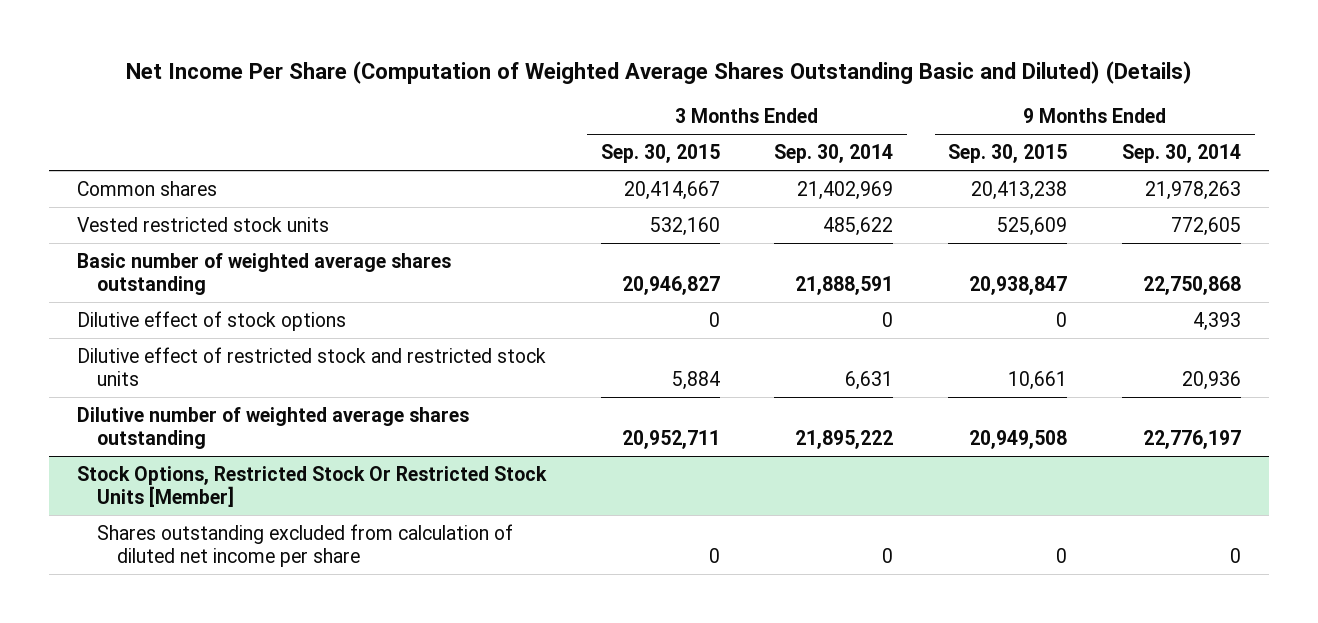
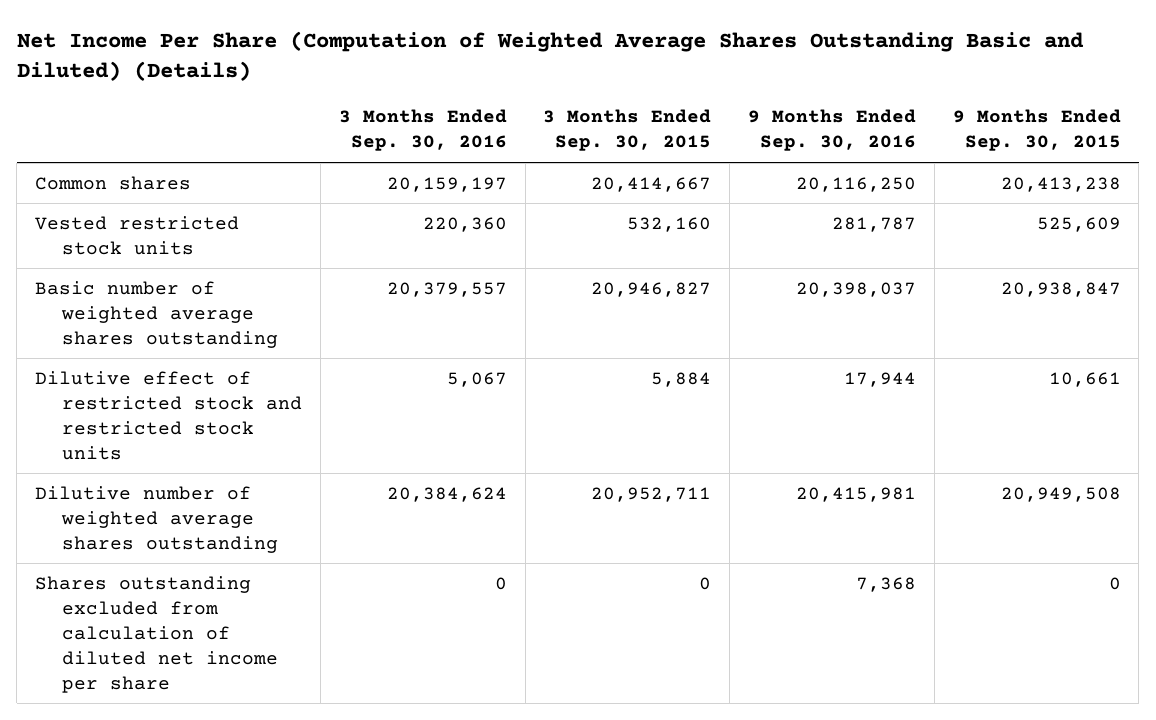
[774,144,894,164] Sep. 30, 2014 -> none
[1122,144,1242,164] Sep. 30, 2014 -> none
none -> [338,109,507,152] 3 Months Ended Sep. 30, 2016
none -> [748,109,917,152] 9 Months Ended Sep. 30, 2016
[76,310,346,331] Dilutive effect of stock options -> none
[76,465,547,507] Stock Options, Restricted Stock Or Restricted Stock Units [Member] -> none

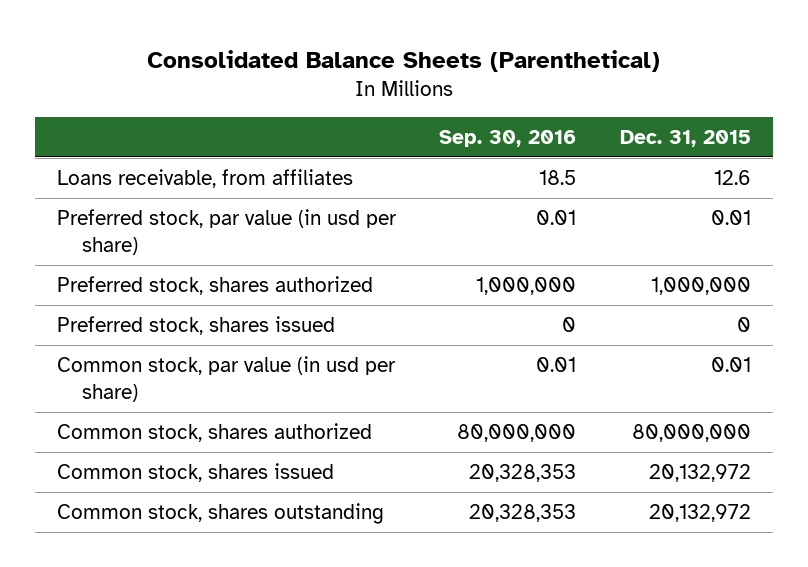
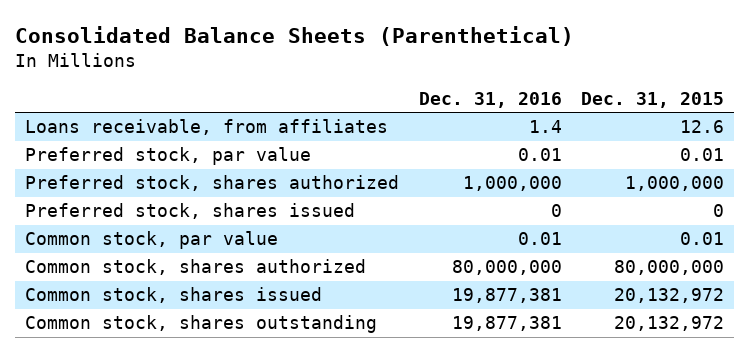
[439,129,577,147] Sep. 30, 2016 -> none
none -> [418,91,562,108] Dec. 31, 2016
[56,208,397,255] Preferred stock, par value (in usd per share) -> [25,147,312,166] Preferred stock, par value
[56,355,396,402] Common stock, par value (in usd per share) -> [25,231,279,250] Common stock, par value

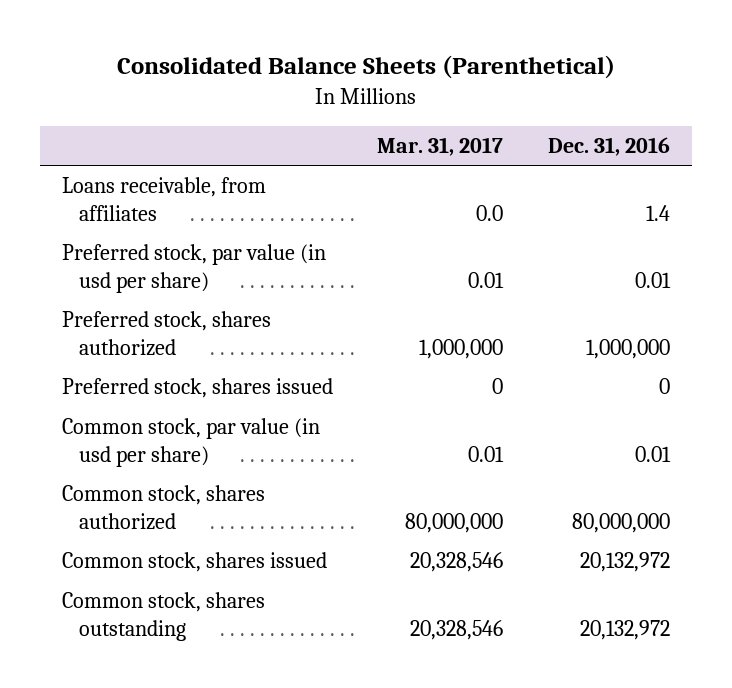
[581,91,725,108] Dec. 31, 2015 -> none
none -> [377,136,504,156] Mar. 31, 2017
[25,147,312,166] Preferred stock, par value -> [62,244,327,293] Preferred stock, par value (in usd per share)
[25,231,279,250] Common stock, par value -> [62,418,321,467] Common stock, par value (in usd per share)
[451,288,562,304] 19,877,381 -> [579,552,670,573] 20,132,972
[451,316,562,332] 19,877,381 -> [579,619,670,640] 20,132,972

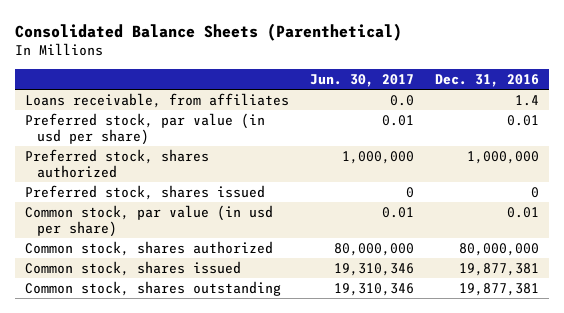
[377,136,504,156] Mar. 31, 2017 -> none
none -> [310,73,415,87] Jun. 30, 2017
[579,552,670,573] 20,132,972 -> [458,262,539,276] 19,877,381
[579,619,670,640] 20,132,972 -> [458,282,539,296] 19,877,381

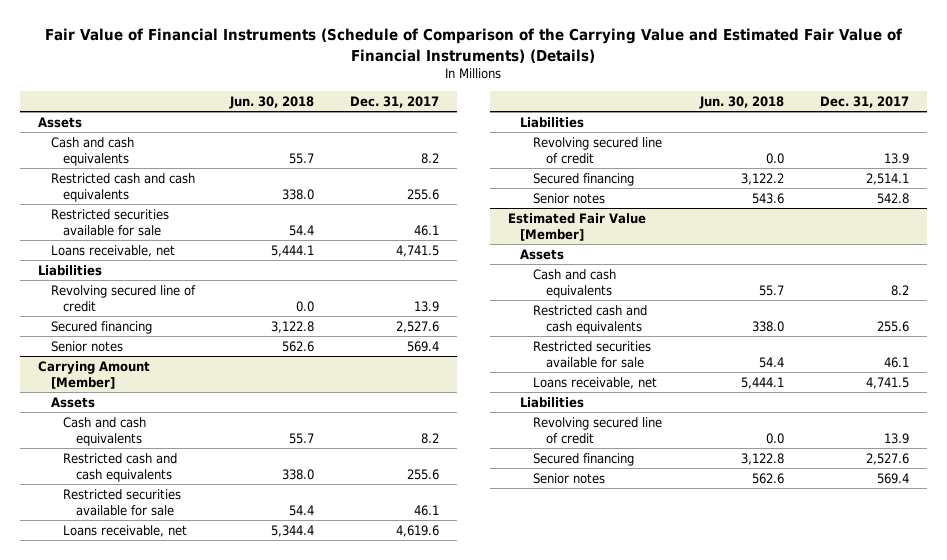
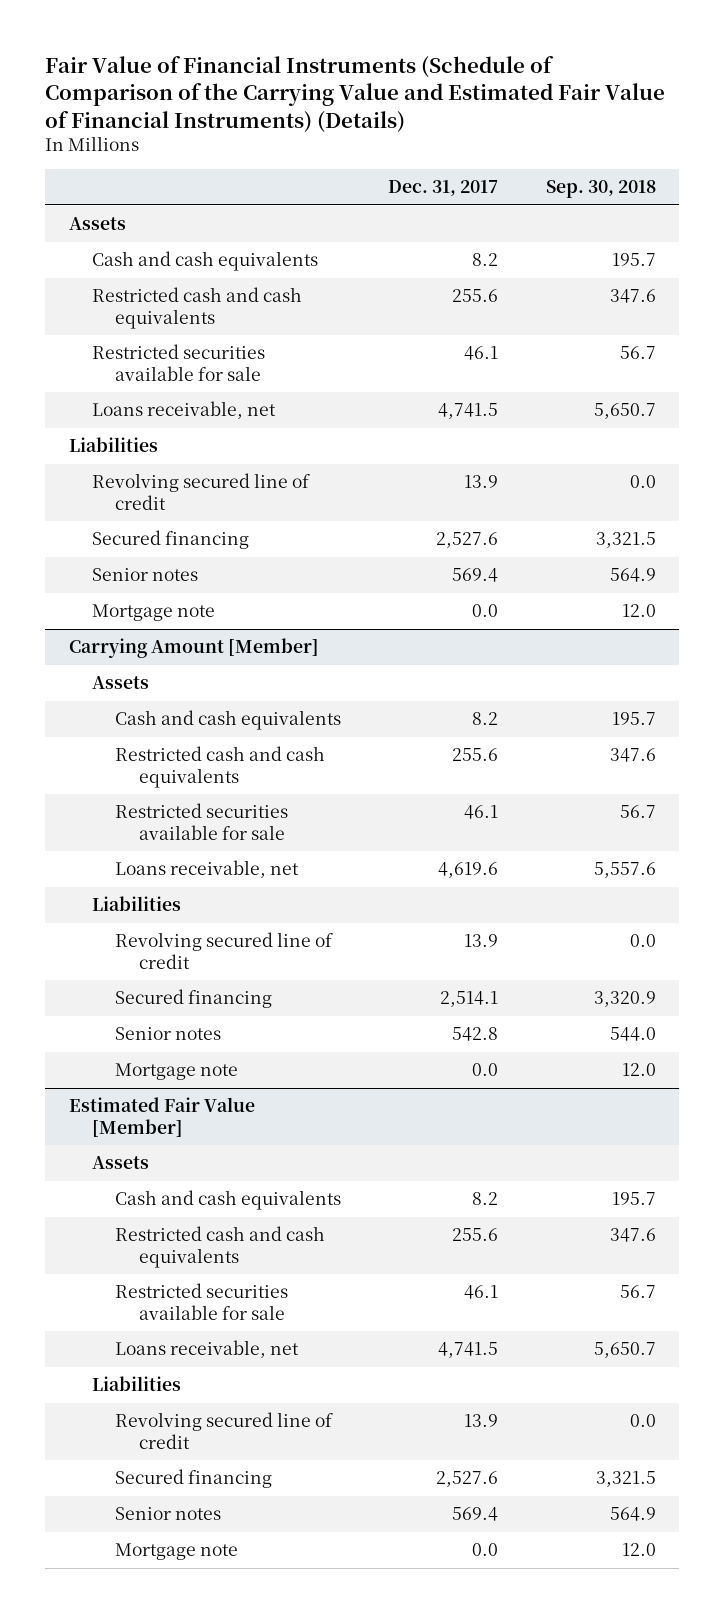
[229,96,315,110] Jun. 30, 2018 -> none
none -> [545,180,656,199] Sep. 30, 2018
none -> [91,604,215,622] Mortgage note
none -> [115,1063,239,1081] Mortgage note
none -> [115,1543,239,1561] Mortgage note

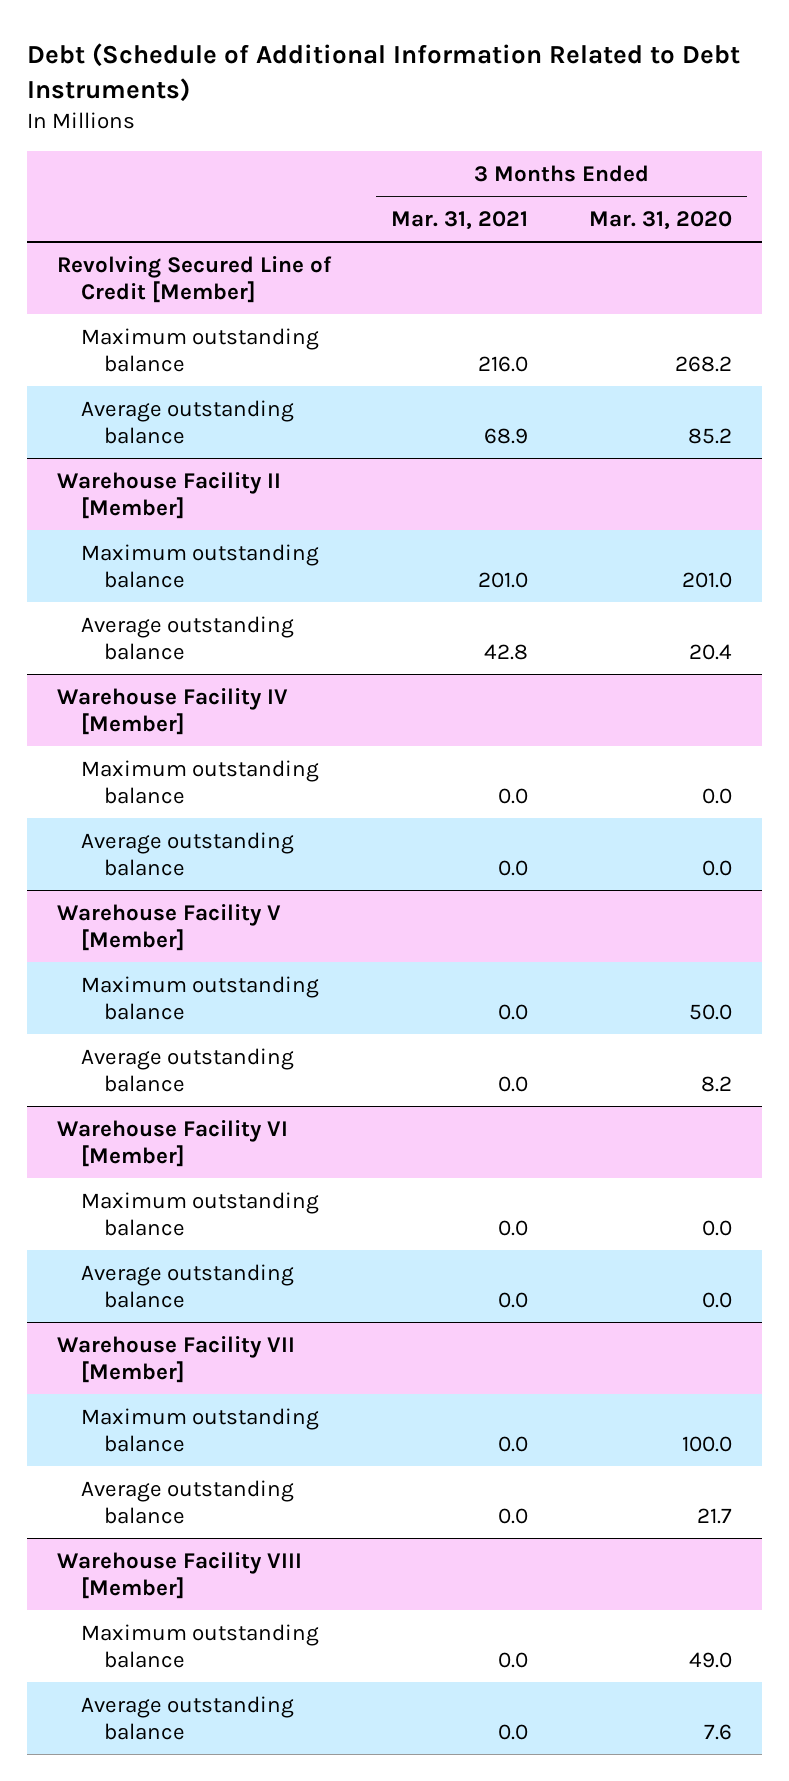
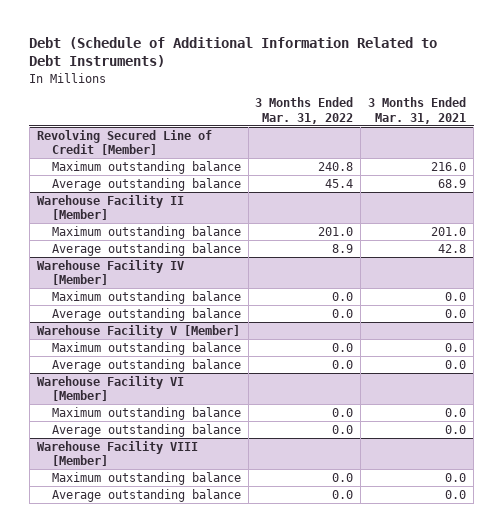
[588,210,732,230] Mar. 31, 2020 -> none
none -> [255,97,354,124] 3 Months Ended Mar. 31, 2022
[57,1335,296,1383] Warehouse Facility VII [Member] -> none
[80,1407,319,1452] Maximum outstanding balance -> none
[80,1479,294,1524] Average outstanding balance -> none

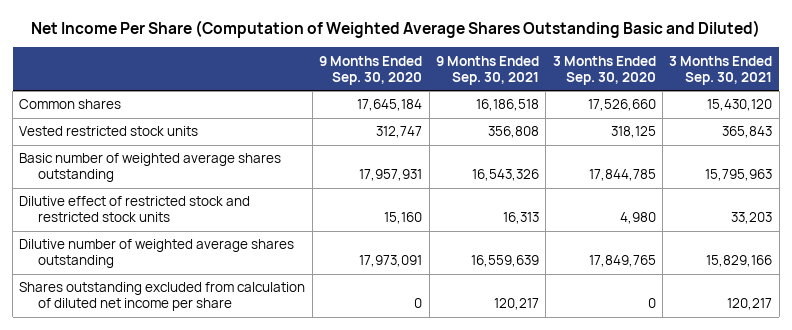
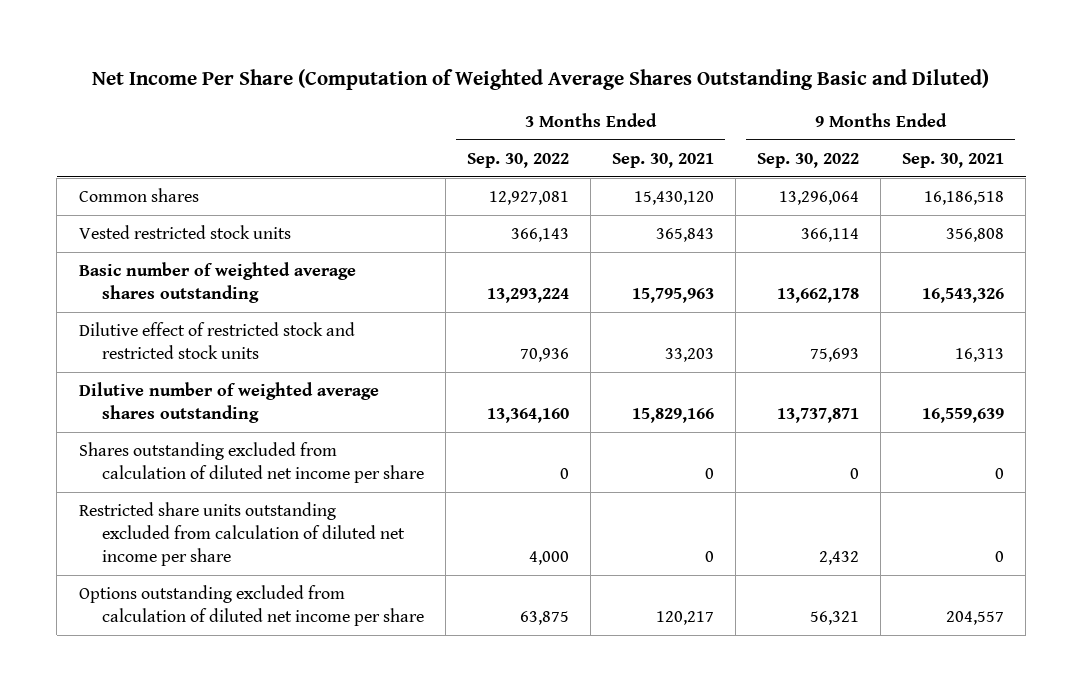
[319,55,423,85] 9 Months Ended Sep. 30, 2020 -> none
[552,55,656,85] 3 Months Ended Sep. 30, 2020 -> none
none -> [467,152,570,168] Sep. 30, 2022
none -> [757,152,860,168] Sep. 30, 2022
[493,298,539,311] 120,217 -> [995,468,1005,480] 0
[727,298,773,311] 120,217 -> [705,468,715,480] 0
none -> [78,502,405,567] Restricted share units outstanding excluded from calculation of diluted net income per share
none -> [78,585,424,627] Options outstanding excluded from calculation of diluted net income per share

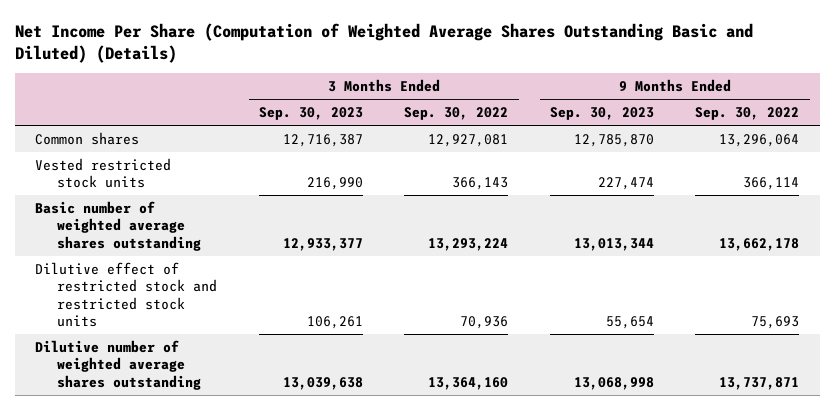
[92,68,990,90] Net Income Per Share (Computation of Weighted Average Shares Outstanding Basic and Diluted) -> [14,22,753,63] Net Income Per Share (Computation of Weighted Average Shares Outstanding Basic and Diluted) (Details)
[612,152,715,168] Sep. 30, 2021 -> none
[902,152,1005,168] Sep. 30, 2021 -> none
none -> [258,107,363,121] Sep. 30, 2023
none -> [549,107,654,121] Sep. 30, 2023
[78,442,424,484] Shares outstanding excluded from calculation of diluted net income per share -> none
[78,502,405,567] Restricted share units outstanding excluded from calculation of diluted net income per share -> none
[78,585,424,627] Options outstanding excluded from calculation of diluted net income per share -> none

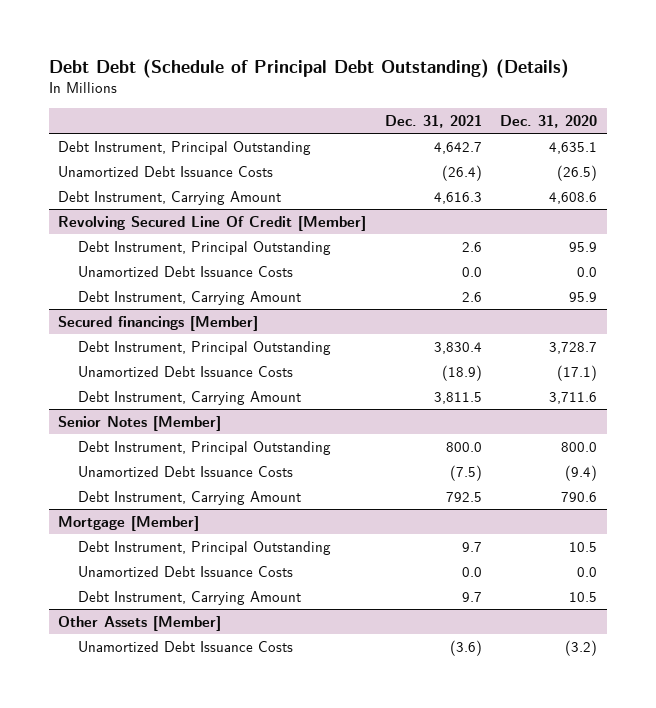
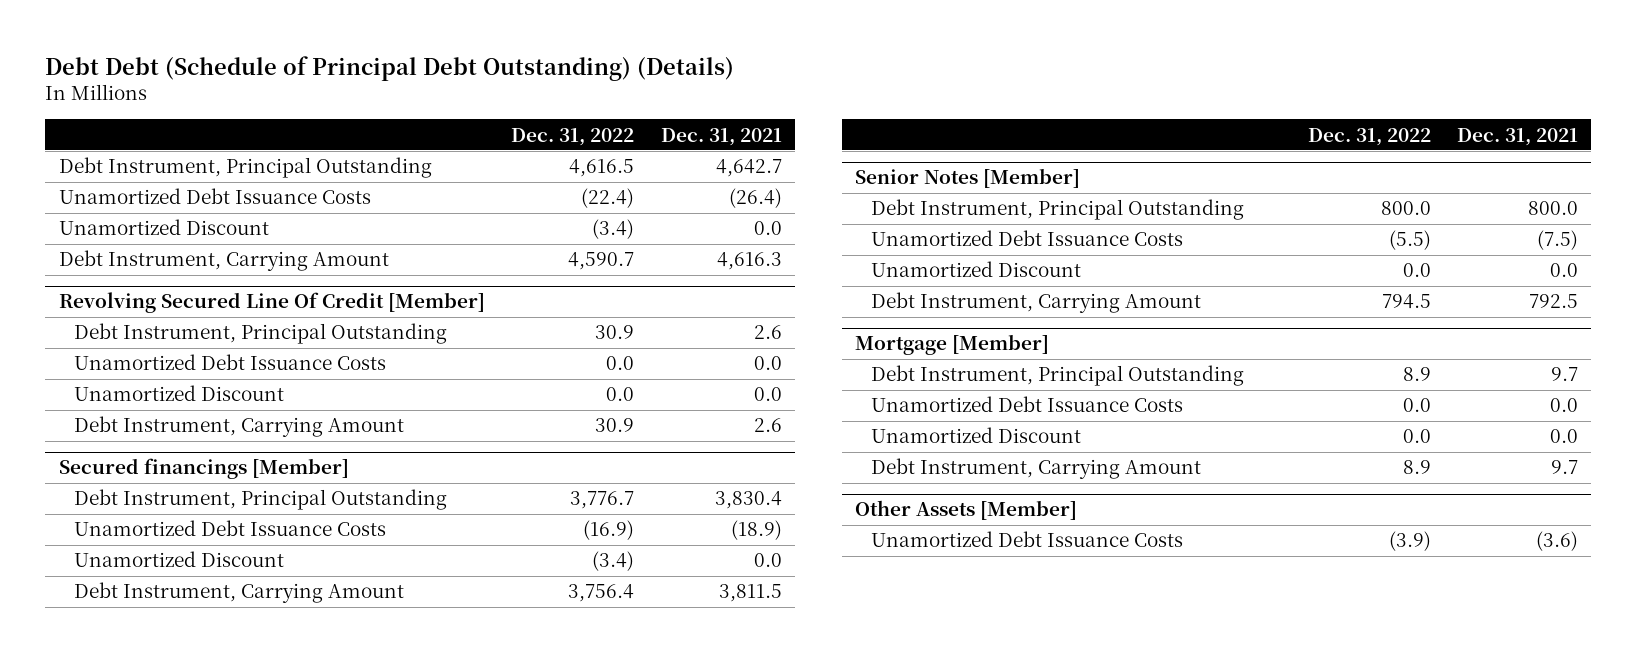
[500,114,598,128] Dec. 31, 2020 -> none
none -> [511,127,635,146] Dec. 31, 2022
none -> [58,219,269,236] Unamortized Discount
none -> [74,385,285,402] Unamortized Discount
none -> [74,551,285,568] Unamortized Discount
none -> [871,261,1082,278] Unamortized Discount
none -> [871,427,1082,444] Unamortized Discount

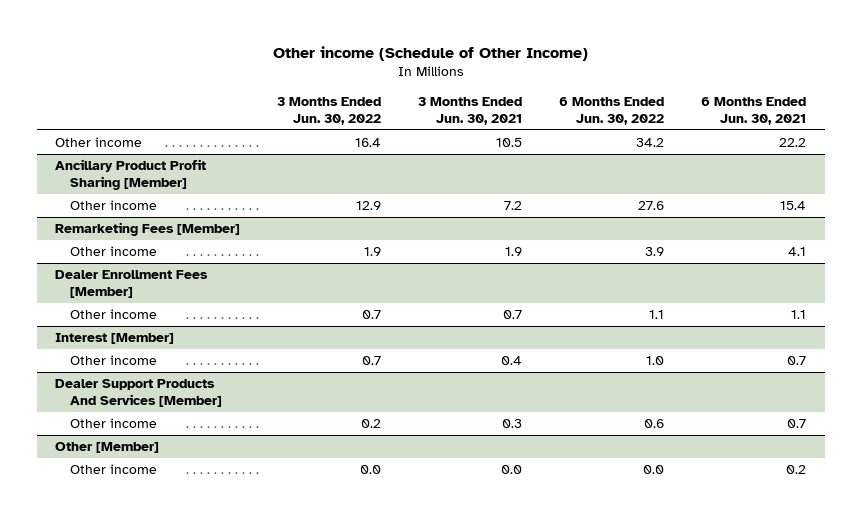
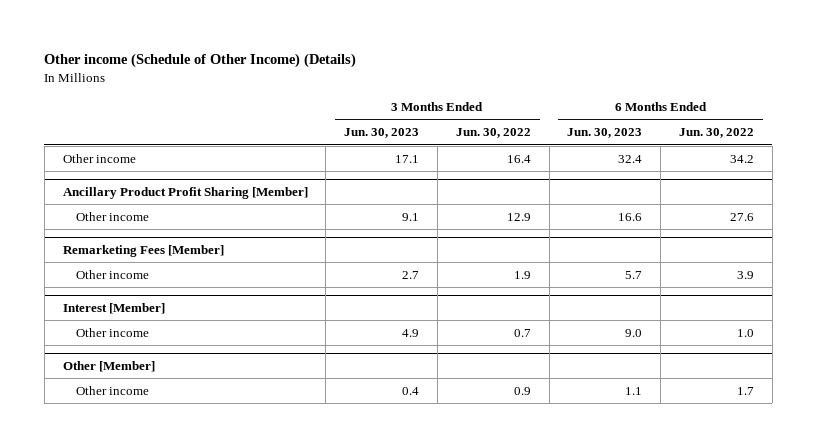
[272,46,588,62] Other income (Schedule of Other Income) -> [44,53,357,69] Other income (Schedule of Other Income) (Details)
[418,97,523,125] 3 Months Ended Jun. 30, 2021 -> none
[701,97,807,125] 6 Months Ended Jun. 30, 2021 -> none
none -> [344,128,420,139] Jun. 30, 2023
none -> [567,128,643,139] Jun. 30, 2023
[55,270,209,298] Dealer Enrollment Fees [Member] -> none
[70,309,158,320] Other income -> none
[55,379,223,407] Dealer Support Products And Services [Member] -> none
[70,418,158,429] Other income -> none
[360,465,382,475] 0.0 -> [513,386,531,395] 0.9
[643,465,665,475] 0.0 -> [736,386,754,395] 1.7

